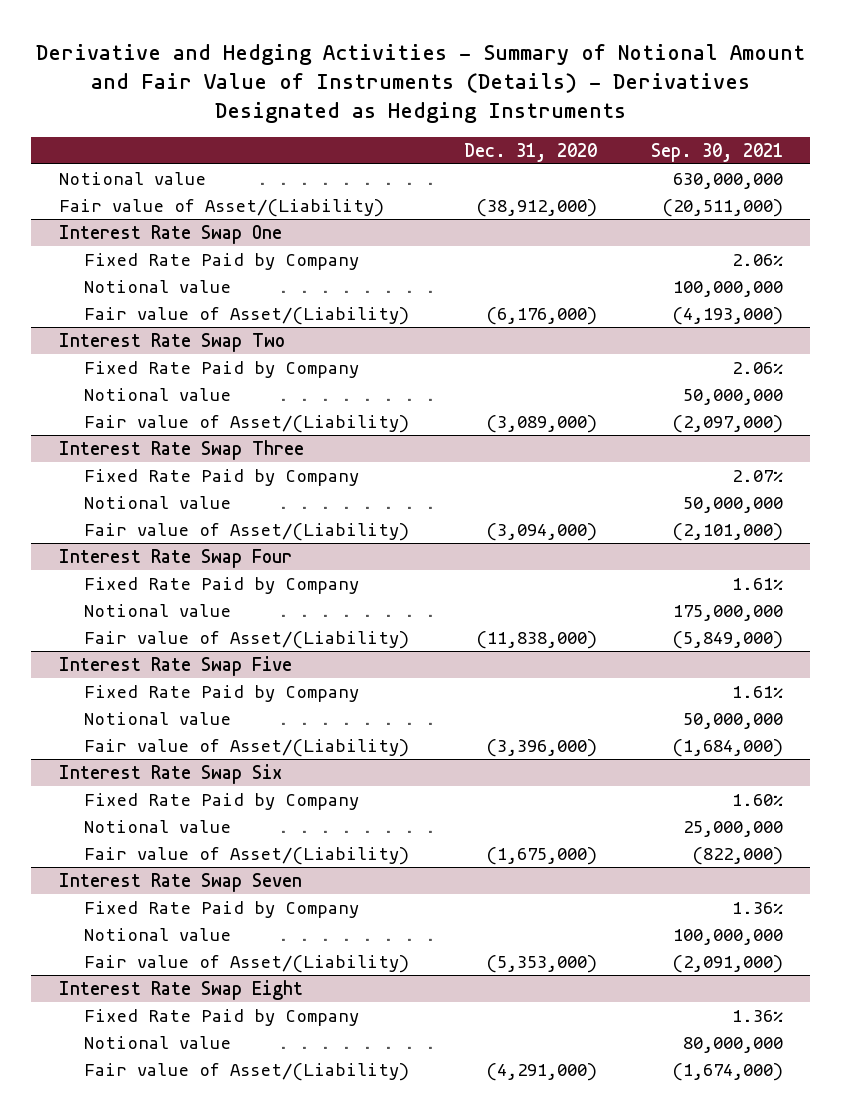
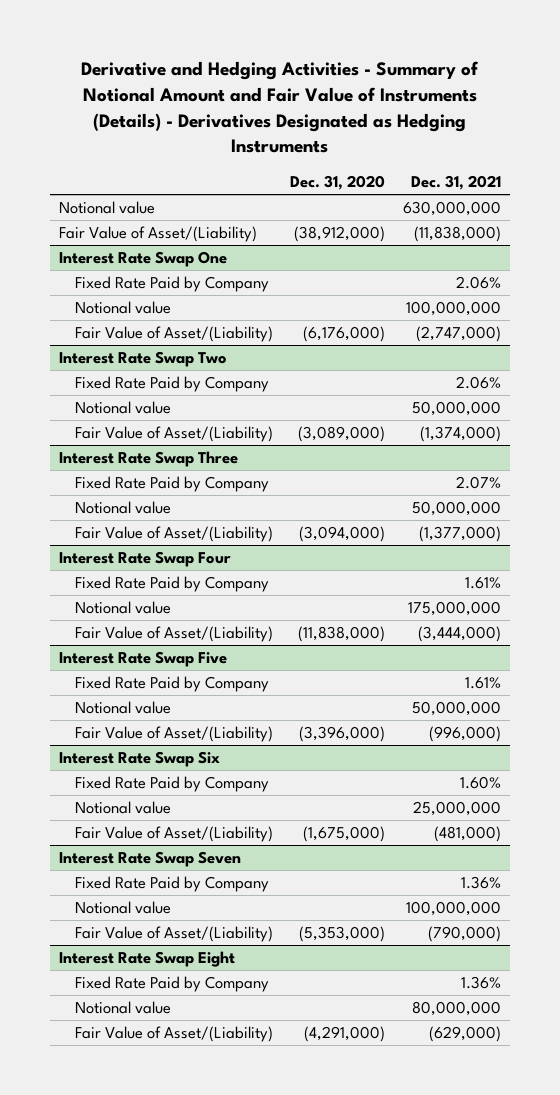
[650,142,783,162] Sep. 30, 2021 -> none
none -> [410,174,501,190] Dec. 31, 2021
[58,198,384,217] Fair value of Asset/(Liability) -> [58,226,257,243] Fair Value of Asset/(Liability)
[84,306,410,325] Fair value of Asset/(Liability) -> [74,326,273,343] Fair Value of Asset/(Liability)
[84,414,410,433] Fair value of Asset/(Liability) -> [74,426,273,443] Fair Value of Asset/(Liability)
[84,522,410,541] Fair value of Asset/(Liability) -> [74,526,273,543] Fair Value of Asset/(Liability)
[84,630,410,649] Fair value of Asset/(Liability) -> [74,626,273,643] Fair Value of Asset/(Liability)
[84,738,410,757] Fair value of Asset/(Liability) -> [74,726,273,743] Fair Value of Asset/(Liability)
[84,846,410,865] Fair value of Asset/(Liability) -> [74,826,273,843] Fair Value of Asset/(Liability)
[84,954,410,973] Fair value of Asset/(Liability) -> [74,926,273,943] Fair Value of Asset/(Liability)
[84,1062,410,1081] Fair value of Asset/(Liability) -> [74,1026,273,1043] Fair Value of Asset/(Liability)

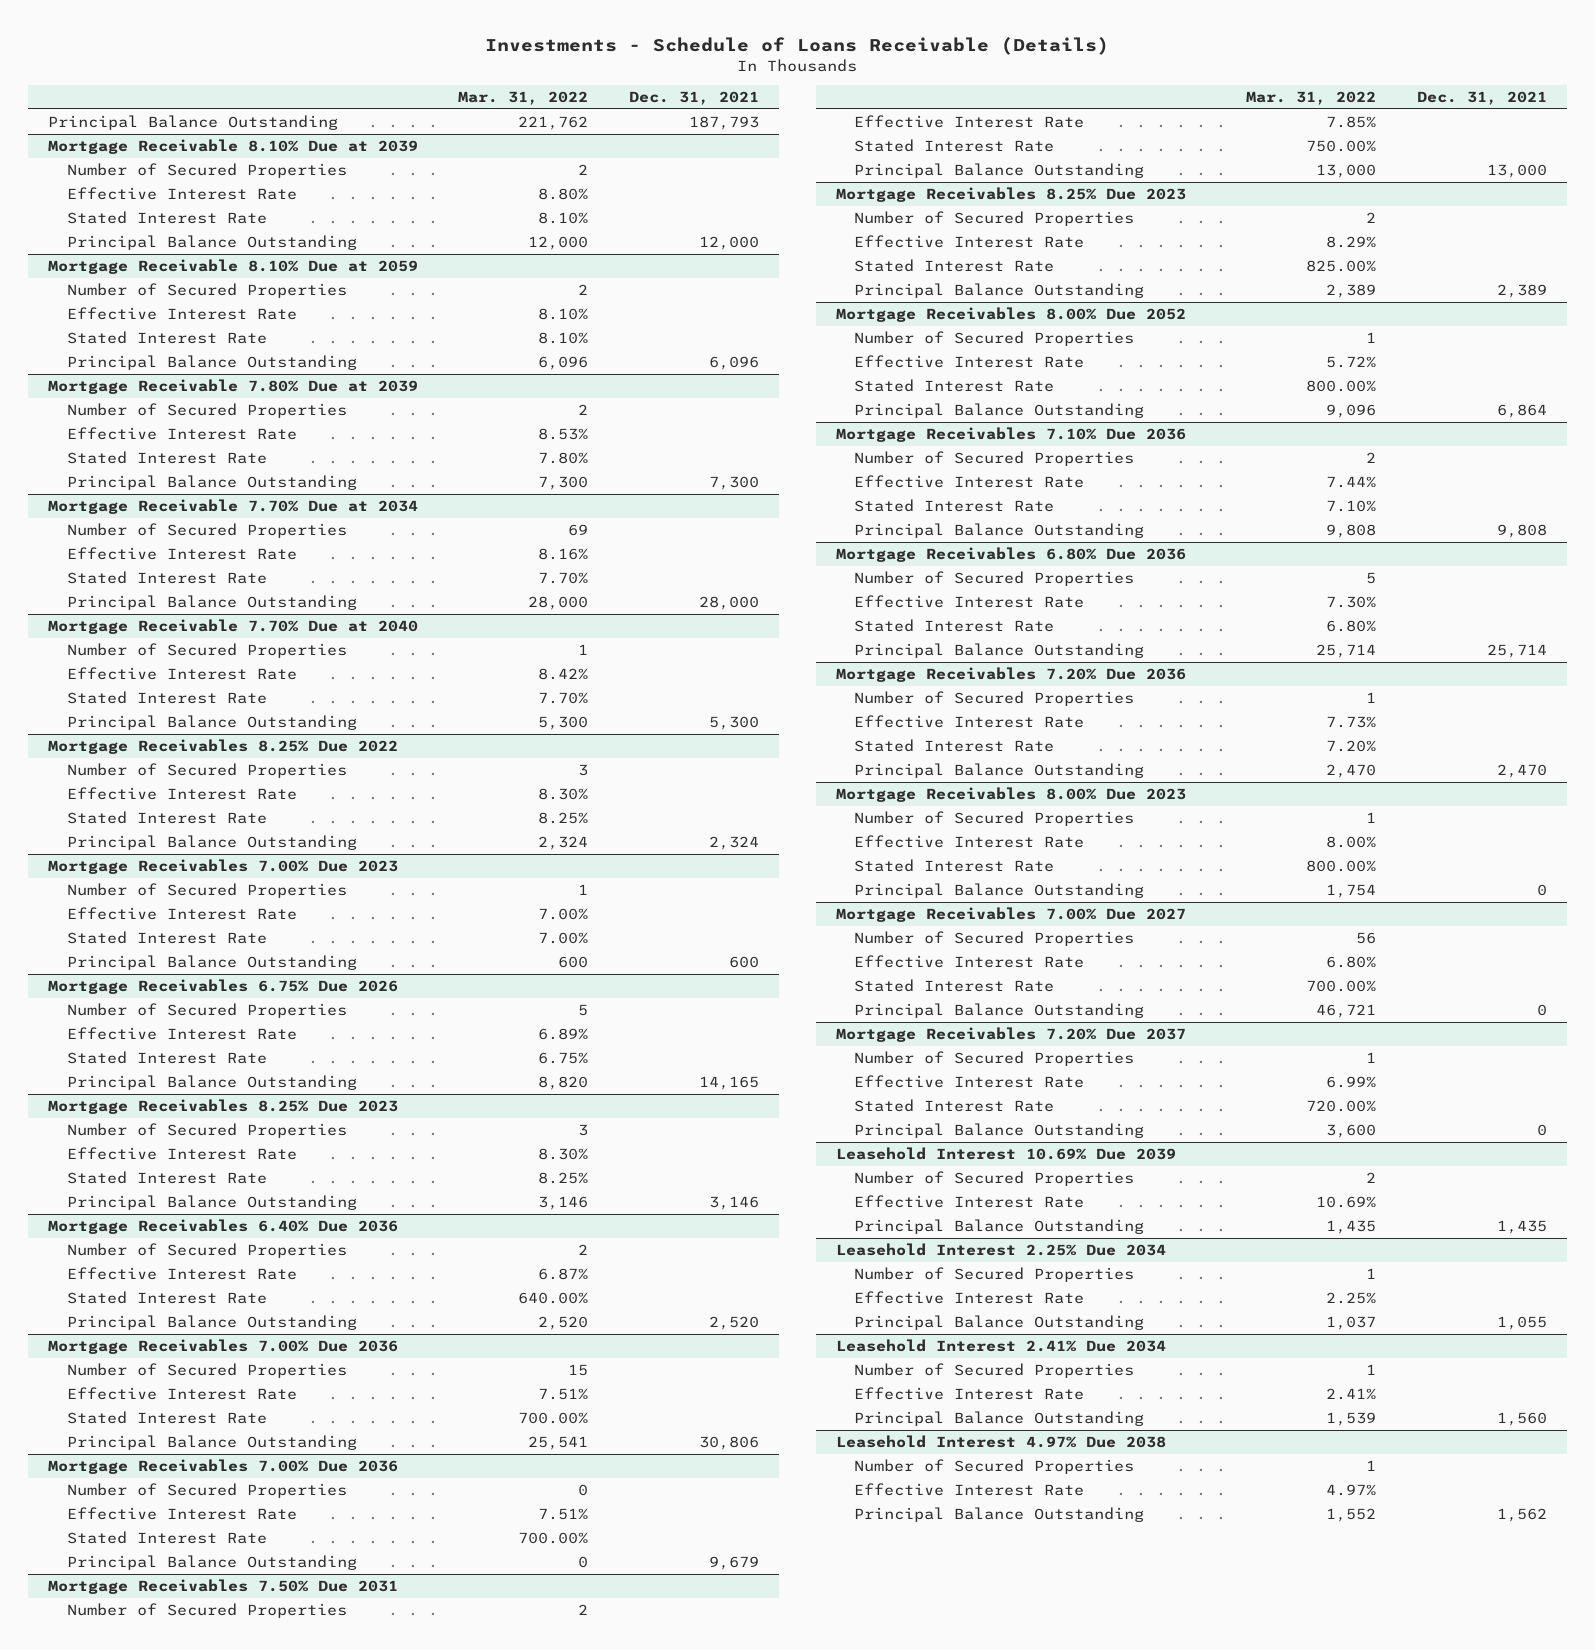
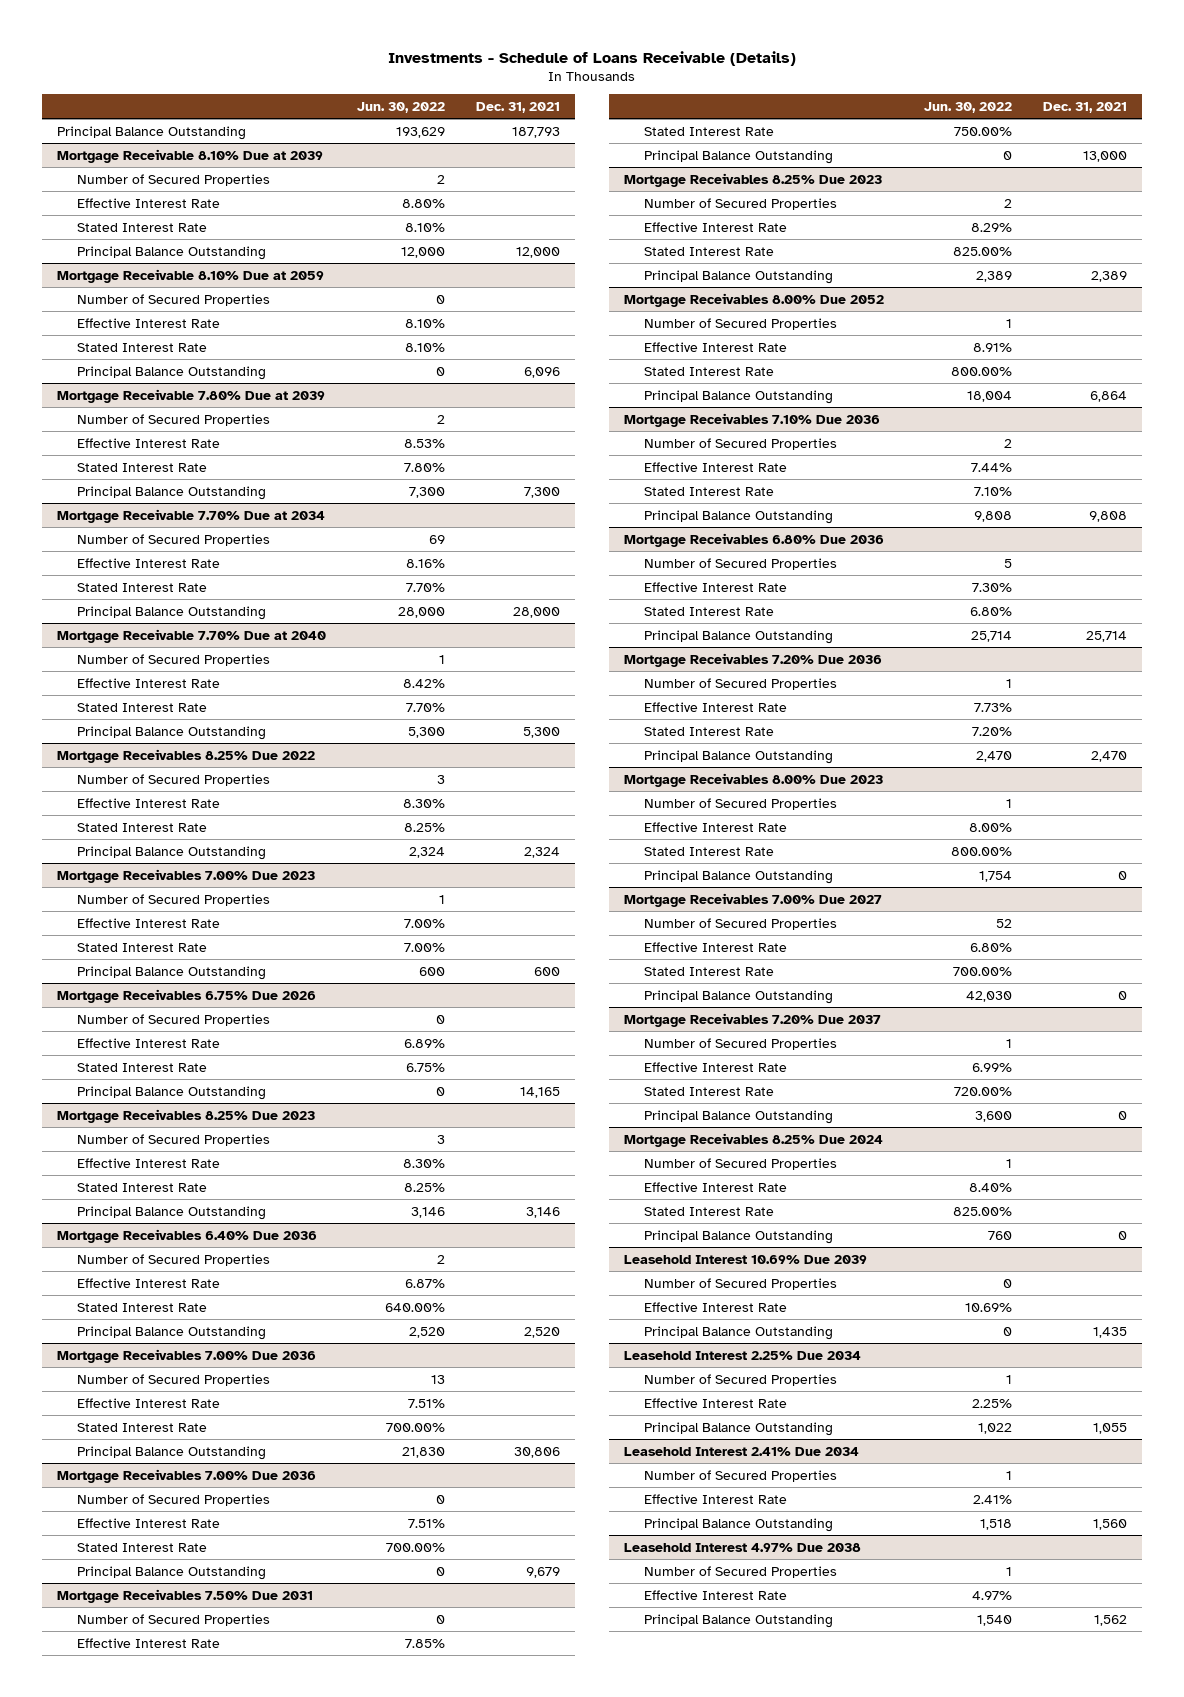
[458,91,589,106] Mar. 31, 2022 -> none
none -> [356,101,445,113] Jun. 30, 2022
none -> [624,1132,884,1147] Mortgage Receivables 8.25% Due 2024
none -> [644,1157,838,1170] Number of Secured Properties
none -> [644,1181,788,1192] Effective Interest Rate
none -> [644,1206,775,1216] Stated Interest Rate
none -> [644,1229,834,1244] Principal Balance Outstanding

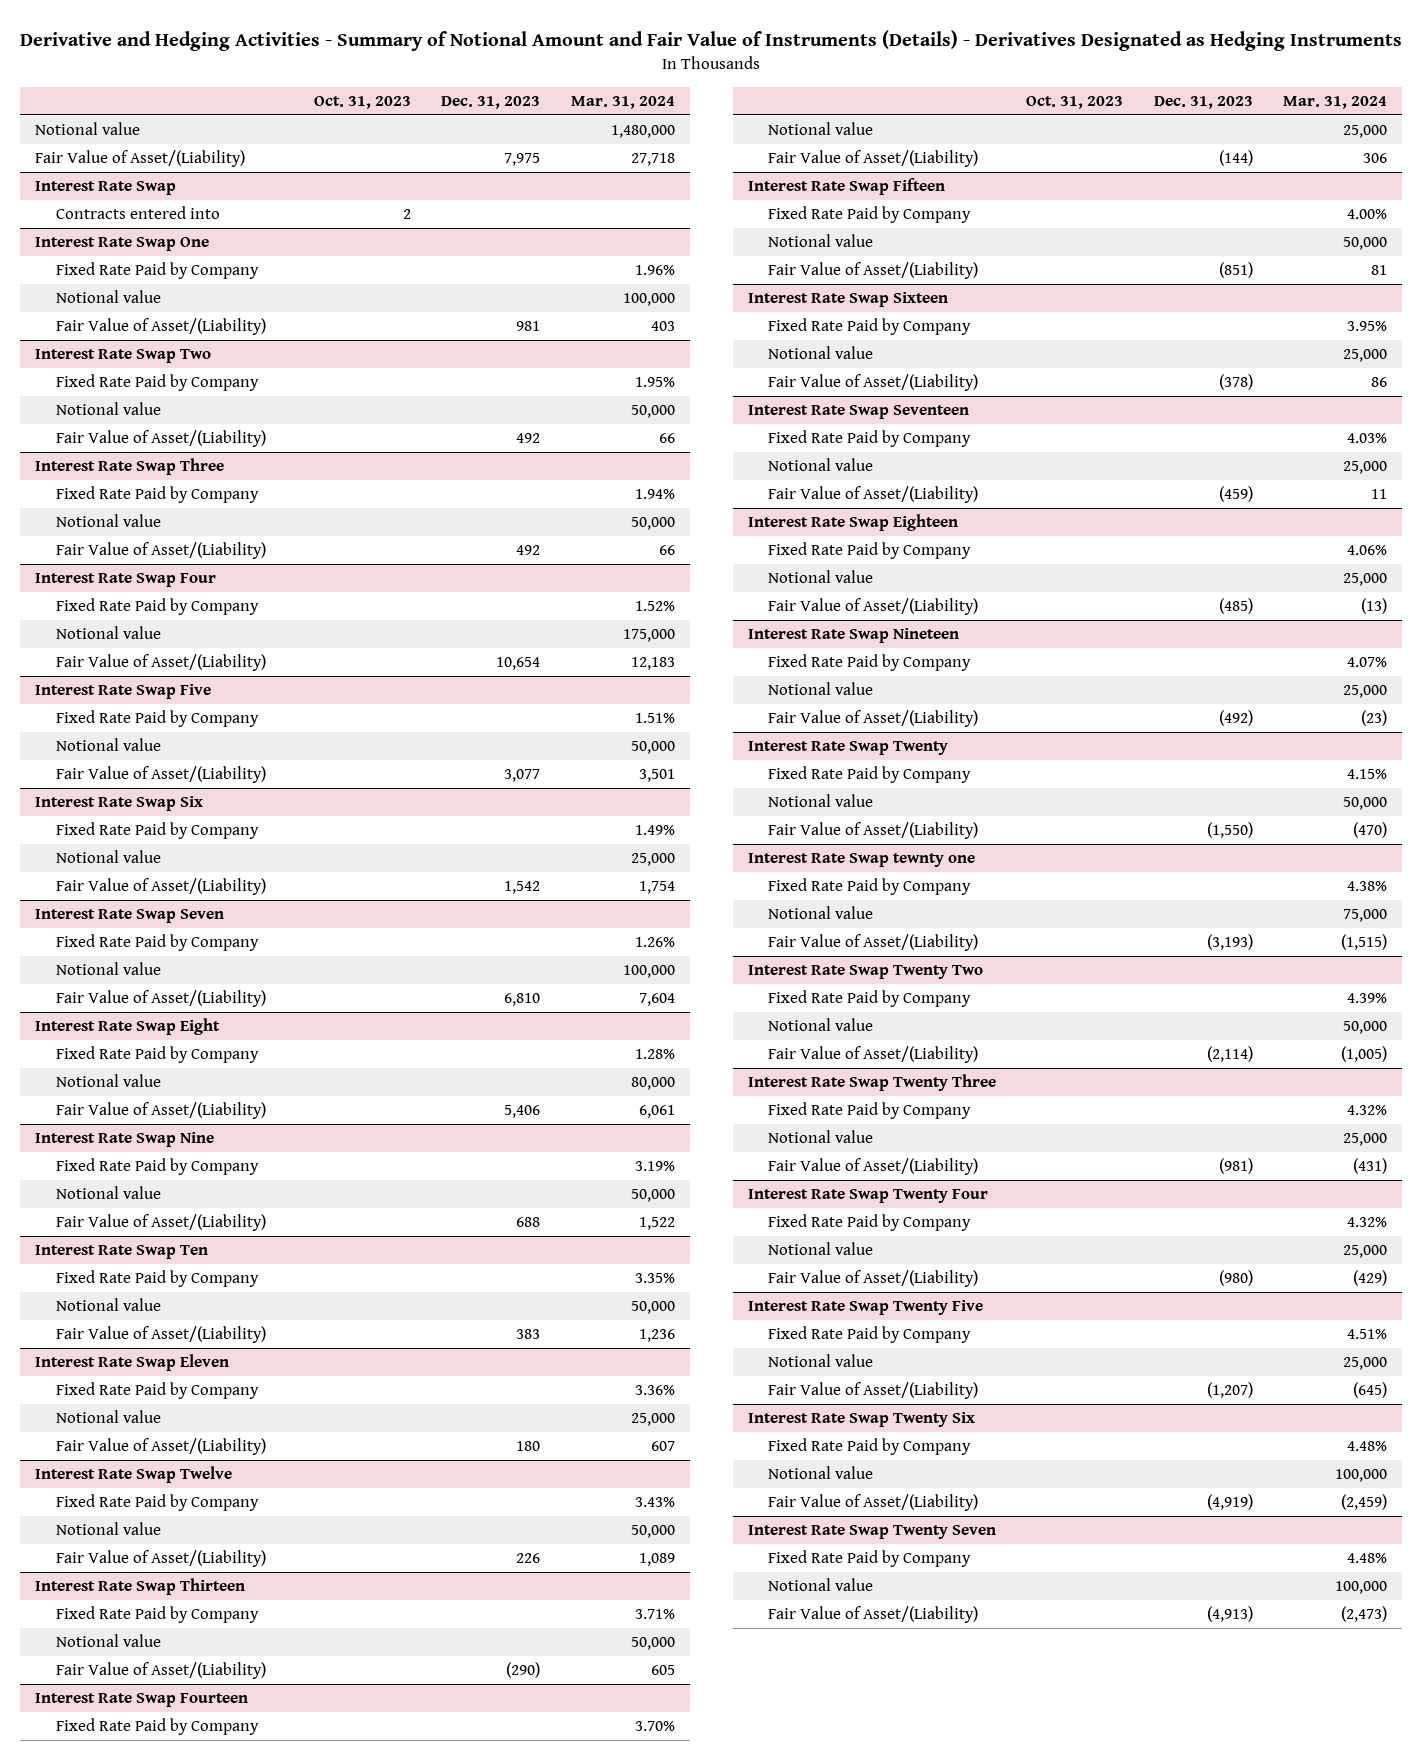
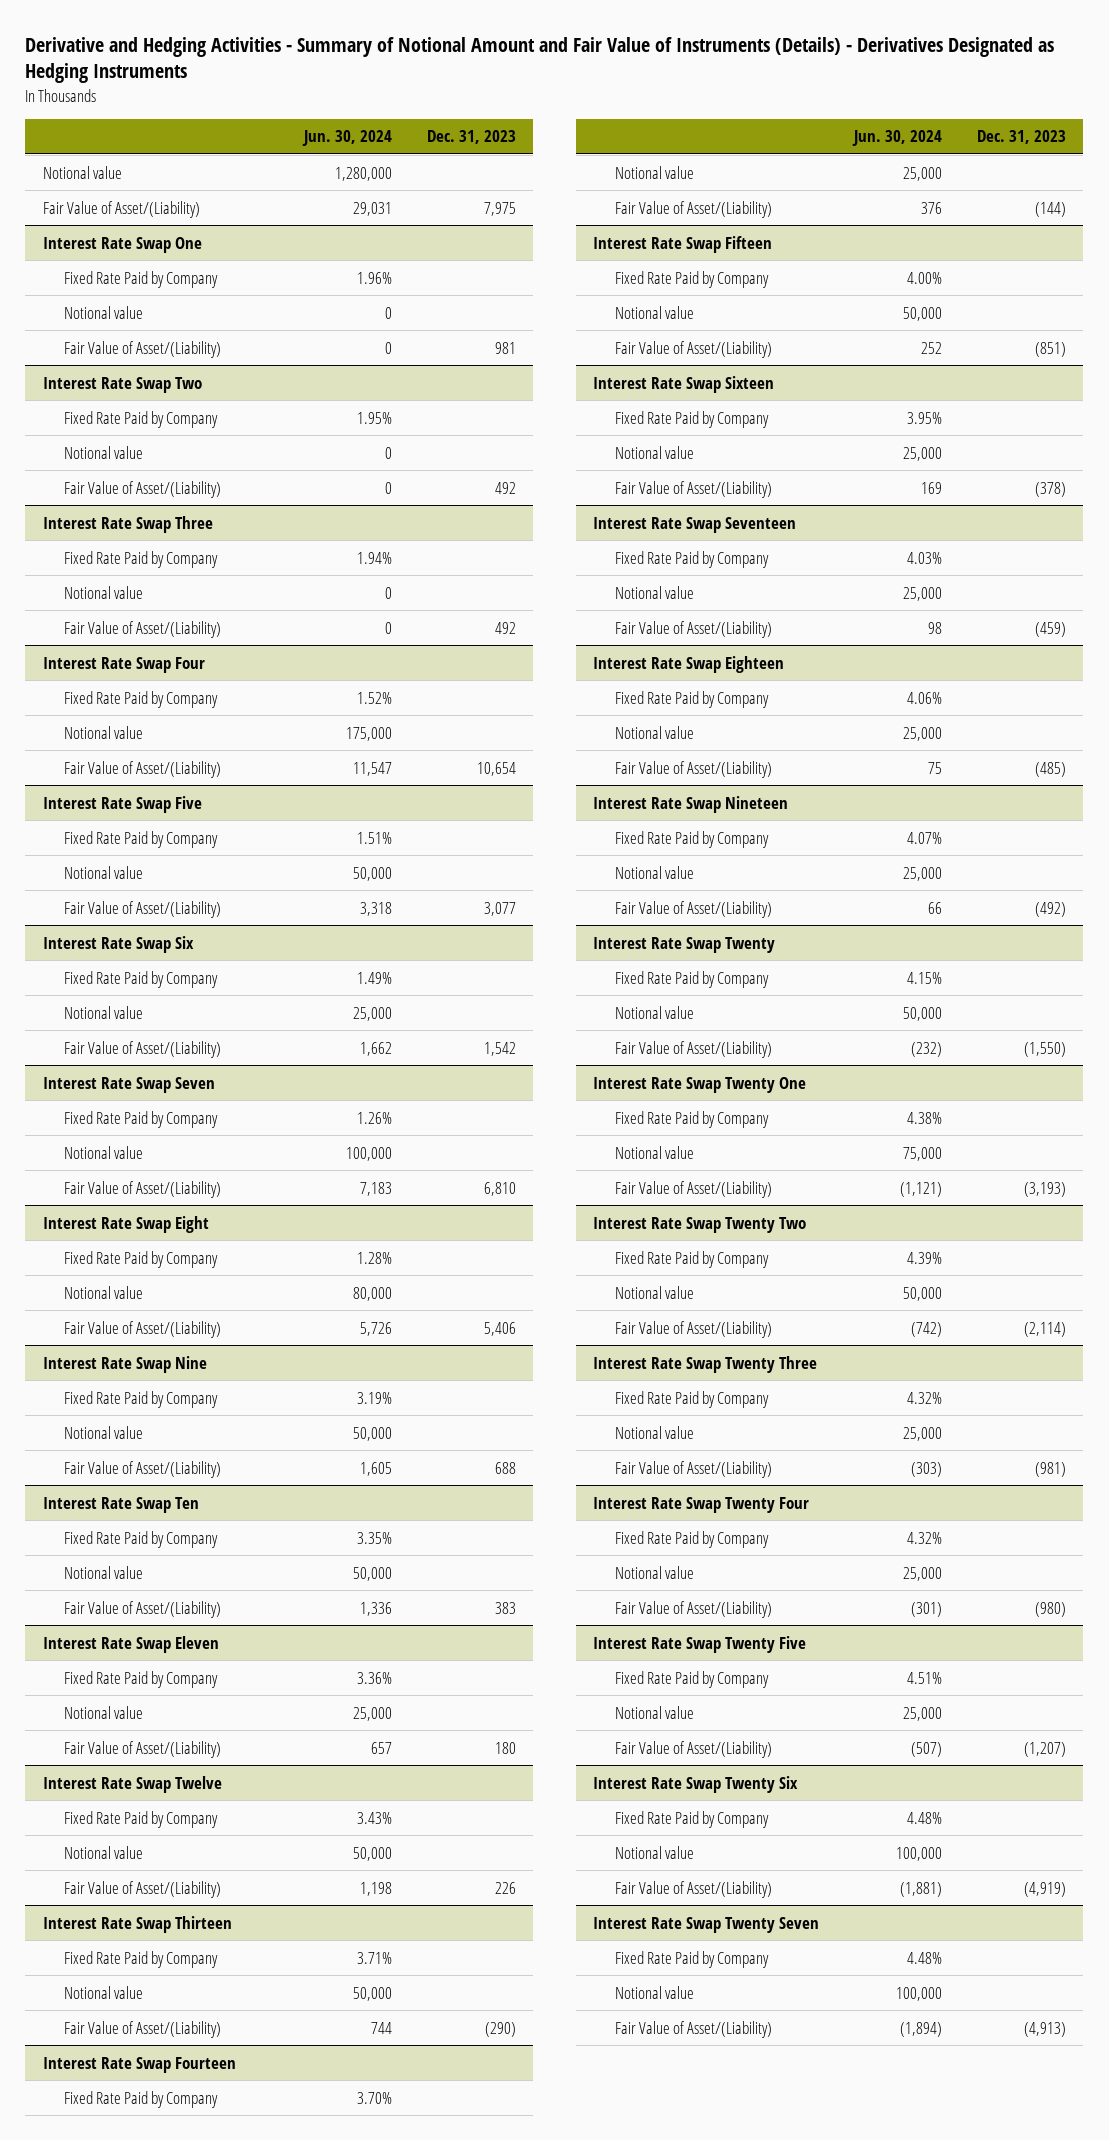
[313,95,411,109] Oct. 31, 2023 -> none
[570,95,675,109] Mar. 31, 2024 -> none
none -> [301,130,392,147] Jun. 30, 2024
[35,181,177,196] Interest Rate Swap -> none
[55,206,220,220] Contracts entered into -> none
[747,853,975,868] Interest Rate Swap tewnty one -> [593,1076,807,1093] Interest Rate Swap Twenty One

